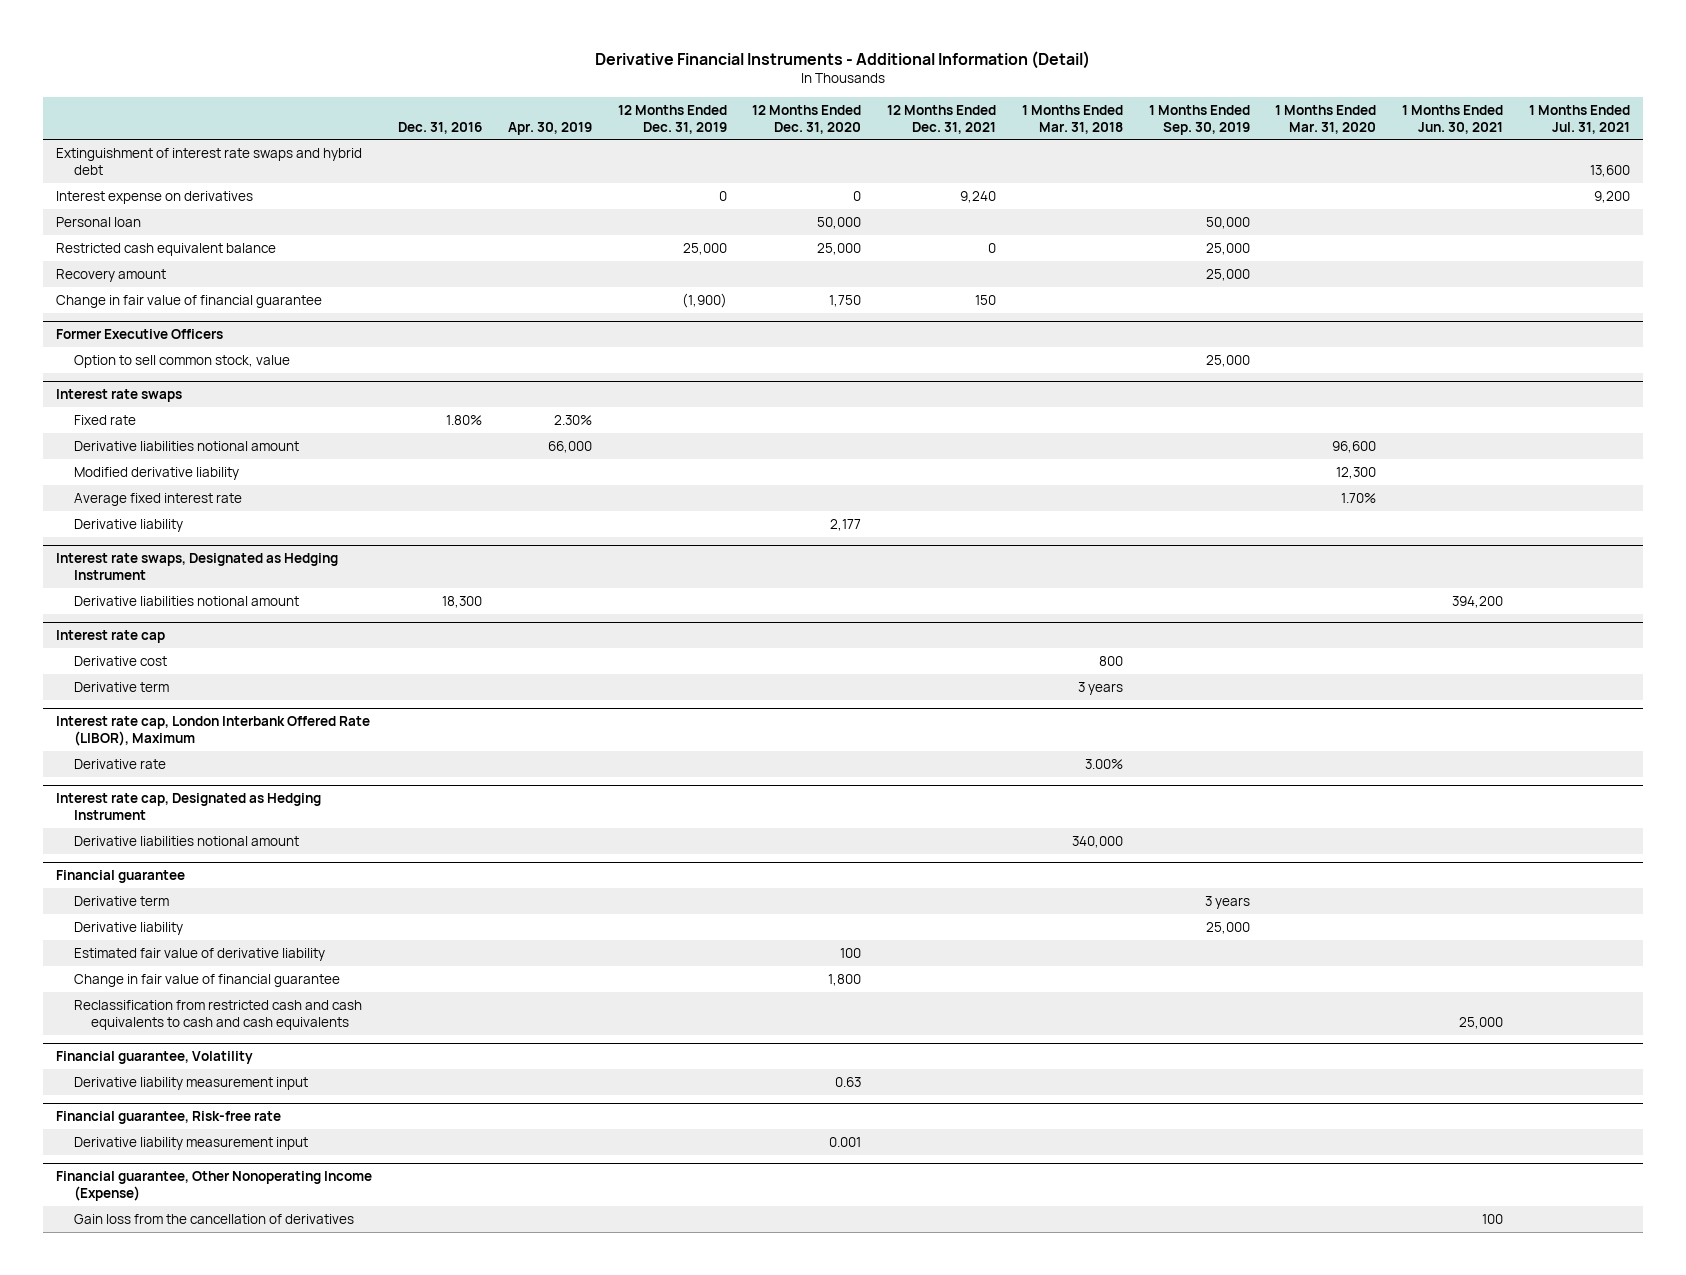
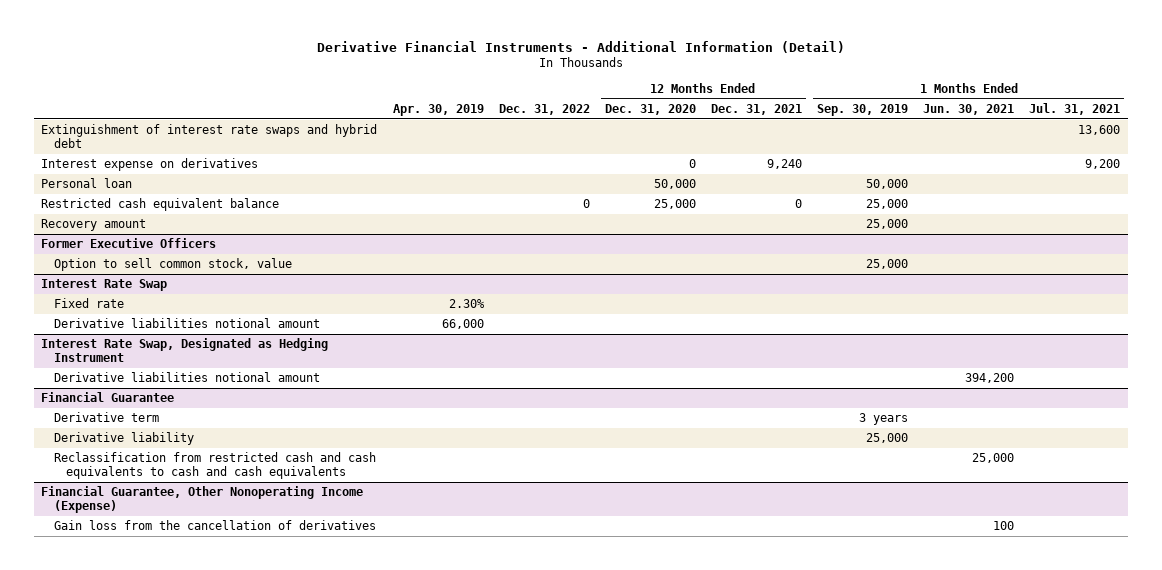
[397,121,482,134] Dec. 31, 2016 -> none
[617,104,727,134] 12 Months Ended Dec. 31, 2019 -> none
[1021,104,1123,134] 1 Months Ended Mar. 31, 2018 -> none
[1275,104,1377,134] 1 Months Ended Mar. 31, 2020 -> none
none -> [498,103,590,115] Dec. 31, 2022
[56,294,323,308] Change in fair value of financial guarantee -> none
[56,389,183,403] Interest rate swaps -> [41,279,168,292] Interest Rate Swap
[73,466,239,480] Modified derivative liability -> none
[73,492,242,506] Average fixed interest rate -> none
[73,518,183,532] Derivative liability -> none
[56,553,339,581] Interest rate swaps, Designated as Hedging Instrument -> [41,338,329,362] Interest Rate Swap, Designated as Hedging Instrument
[56,630,166,644] Interest rate cap -> none
[73,655,167,666] Derivative cost -> none
[73,681,169,692] Derivative term -> none
[56,716,371,747] Interest rate cap, London Interbank Offered Rate (LIBOR), Maximum -> none
[73,758,166,769] Derivative rate -> none
[56,793,322,821] Interest rate cap, Designated as Hedging Instrument -> none
[73,835,299,846] Derivative liabilities notional amount -> none
[56,870,186,884] Financial guarantee -> [41,392,175,403] Financial Guarantee
[73,947,325,961] Estimated fair value of derivative liability -> none
[73,973,340,987] Change in fair value of financial guarantee -> none
[56,1051,254,1065] Financial guarantee, Volatility -> none
[73,1076,308,1090] Derivative liability measurement input -> none
[56,1111,282,1125] Financial guarantee, Risk-free rate -> none
[73,1136,308,1150] Derivative liability measurement input -> none
[56,1171,373,1202] Financial guarantee, Other Nonoperating Income (Expense) -> [41,486,364,513] Financial Guarantee, Other Nonoperating Income (Expense)

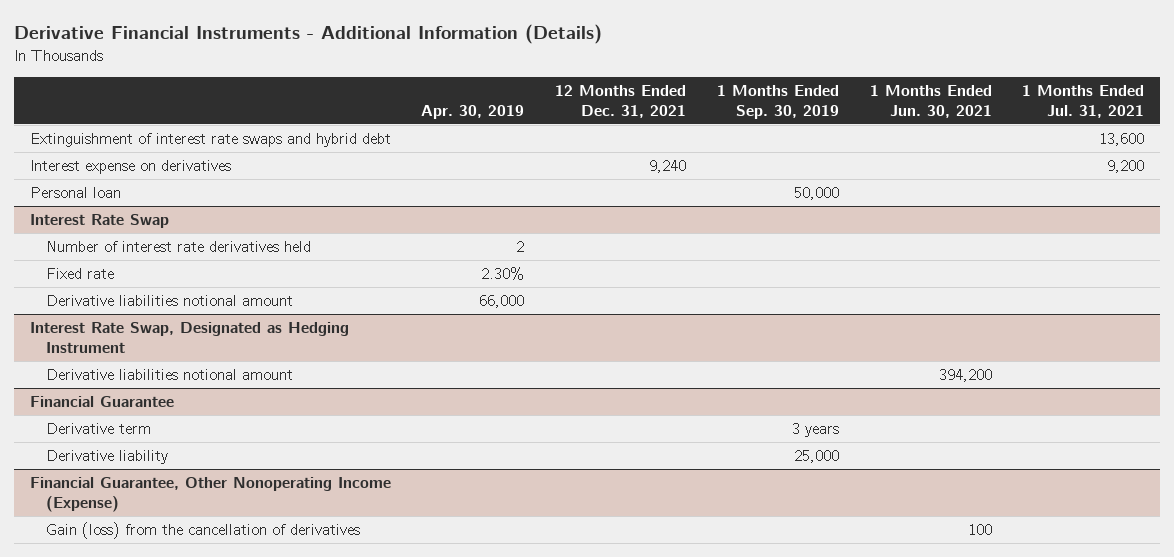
[316,40,845,53] Derivative Financial Instruments - Additional Information (Detail) -> [14,24,603,45] Derivative Financial Instruments - Additional Information (Details)
[498,103,590,115] Dec. 31, 2022 -> none
[604,103,696,115] Dec. 31, 2020 -> none
[41,198,280,212] Restricted cash equivalent balance -> none
[41,219,147,232] Recovery amount -> none
[41,238,217,249] Former Executive Officers -> none
[53,258,292,272] Option to sell common stock, value -> none
none -> [46,241,312,253] Number of interest rate derivatives held
[53,452,376,479] Reclassification from restricted cash and cash equivalents to cash and cash equivalents -> none
[53,520,376,531] Gain loss from the cancellation of derivatives -> [46,522,361,540] Gain (loss) from the cancellation of derivatives

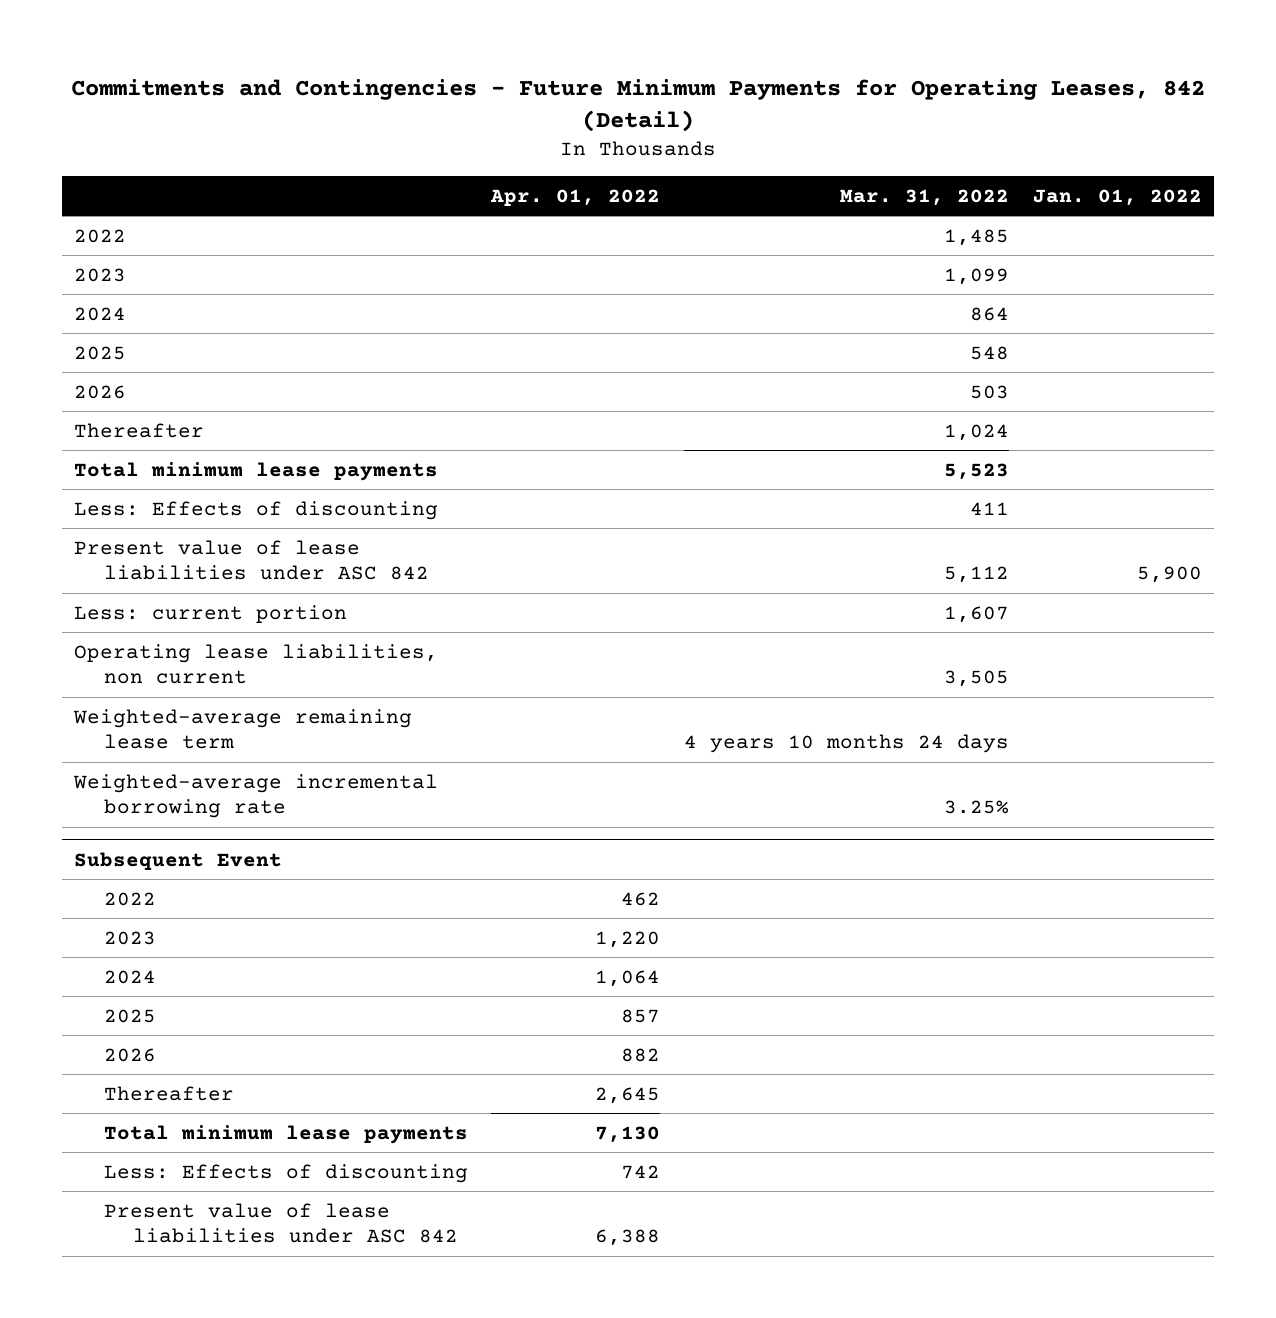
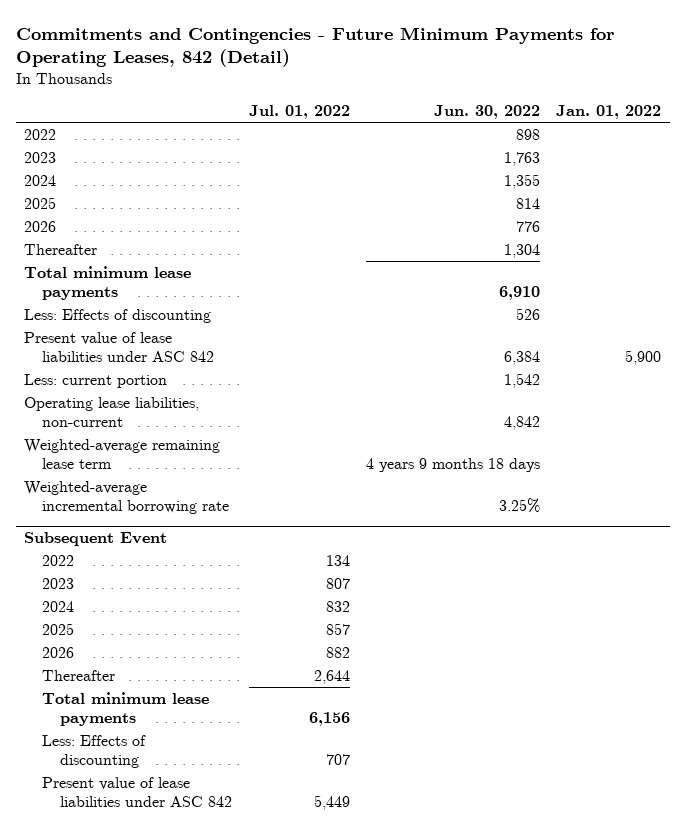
[490,188,661,206] Apr. 01, 2022 -> none
[840,188,1010,206] Mar. 31, 2022 -> none
none -> [248,105,350,120] Jul. 01, 2022
none -> [433,105,540,120] Jun. 30, 2022
[74,643,439,685] Operating lease liabilities, non current -> [24,396,200,427] Operating lease liabilities, non-current

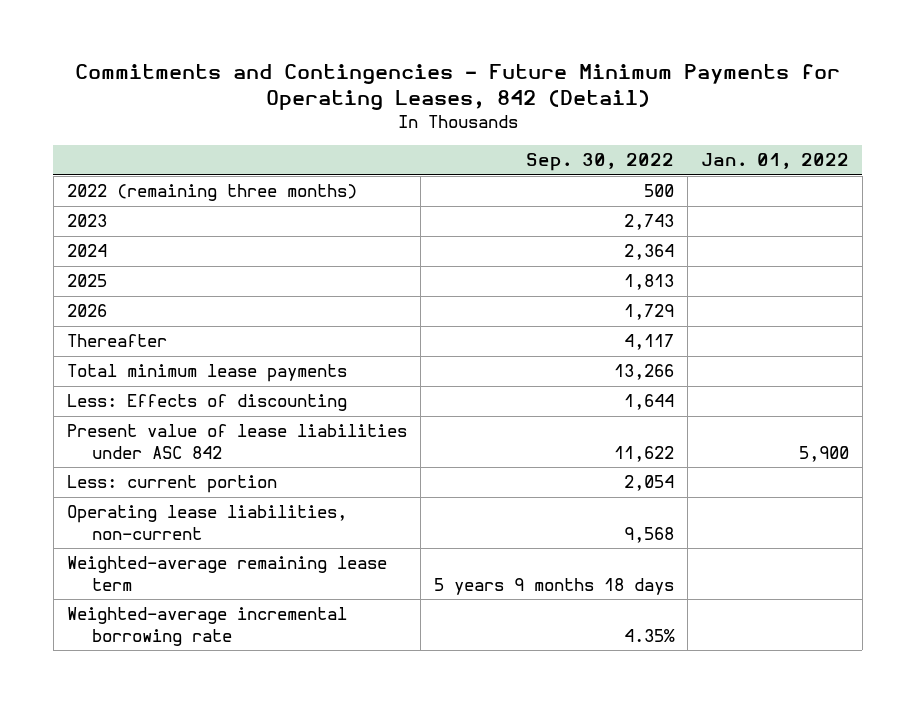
[248,105,350,120] Jul. 01, 2022 -> none
[433,105,540,120] Jun. 30, 2022 -> none
none -> [525,153,674,172] Sep. 30, 2022
[24,128,57,140] 2022 -> [66,184,357,202] 2022 (remaining three months)
[24,532,168,547] Subsequent Event -> none
[42,554,75,566] 2022 -> none
[42,577,75,589] 2023 -> none
[42,600,75,612] 2024 -> none
[42,622,75,635] 2025 -> none
[42,646,75,658] 2026 -> none
[42,669,116,681] Thereafter -> none
[42,691,210,726] Total minimum lease payments -> none
[42,734,147,768] Less: Effects of discounting -> none
[42,776,233,807] Present value of lease liabilities under ASC 842 -> none

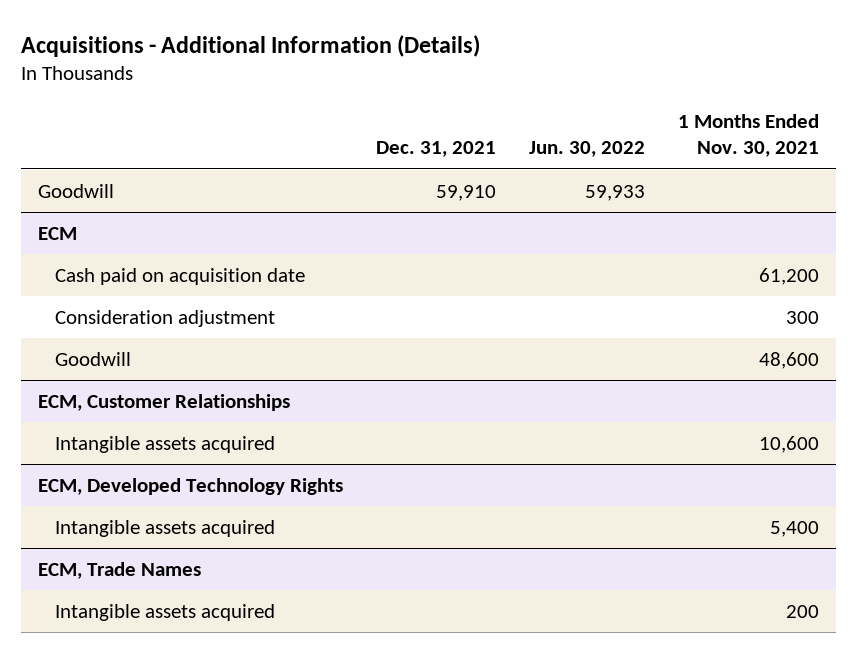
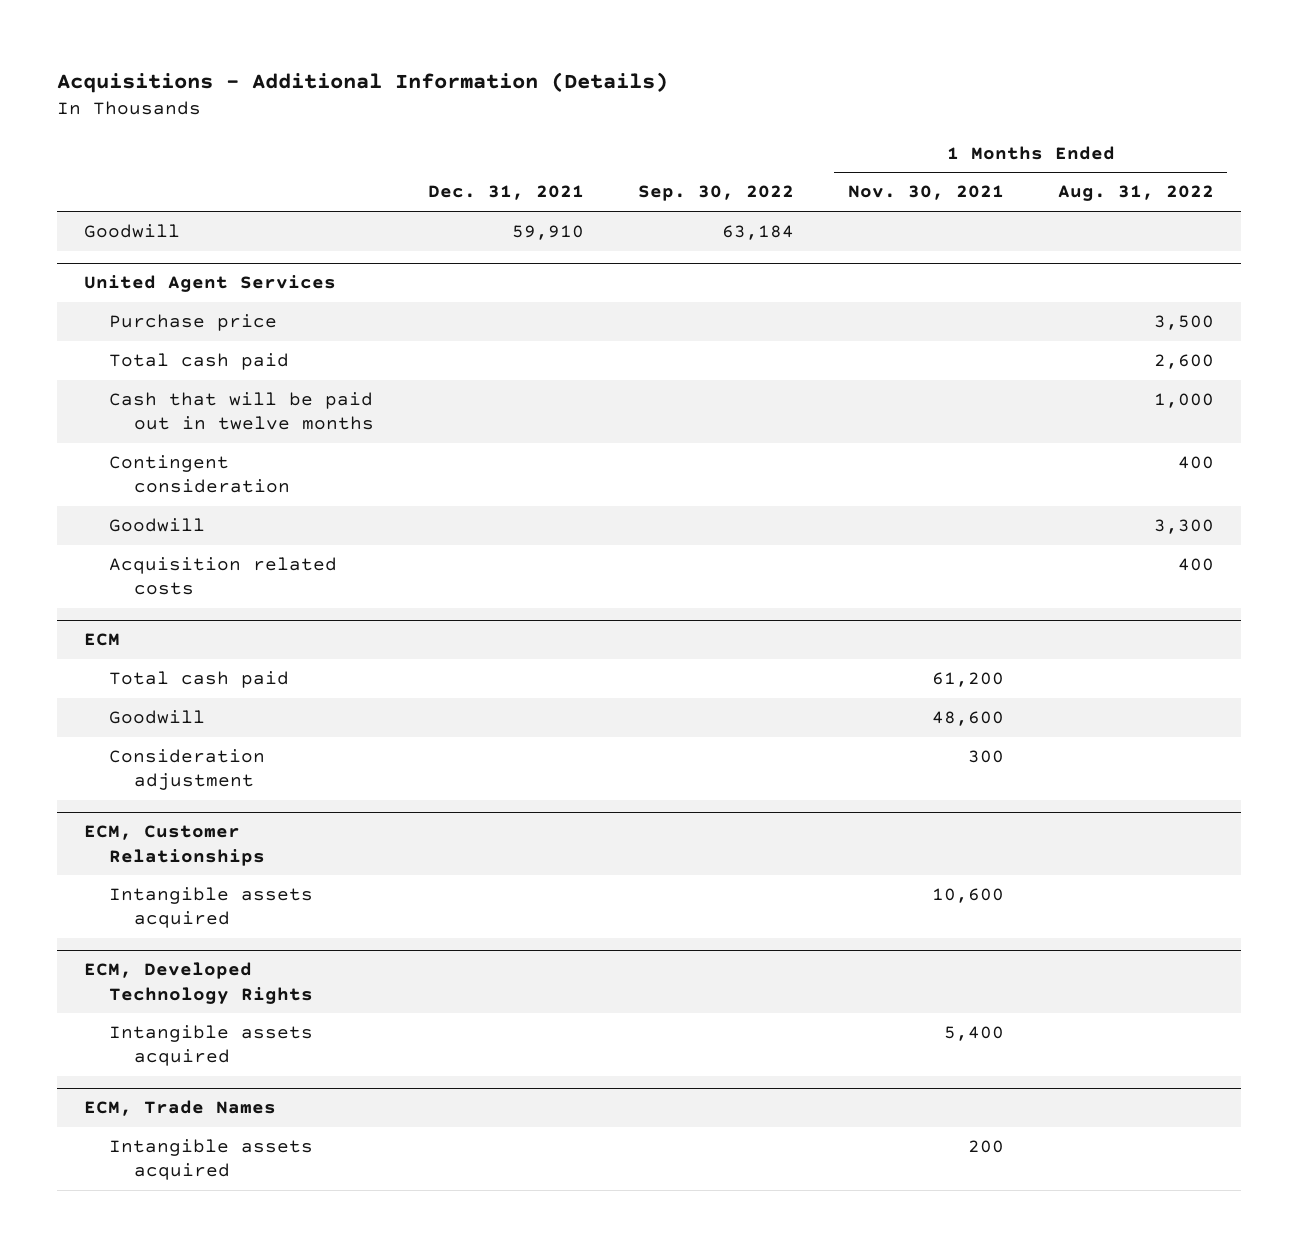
[528,141,645,158] Jun. 30, 2022 -> none
none -> [637,185,794,202] Sep. 30, 2022
none -> [1057,185,1214,202] Aug. 31, 2022
none -> [84,275,337,293] United Agent Services
none -> [109,314,278,332] Purchase price
none -> [109,353,290,371] Total cash paid
none -> [109,392,374,431] Cash that will be paid out in twelve months
none -> [109,455,290,494] Contingent consideration
none -> [109,518,206,533] Goodwill
none -> [109,557,338,596] Acquisition related costs
[55,267,306,285] Cash paid on acquisition date -> [109,671,290,689] Total cash paid
[55,309,276,327] Consideration adjustment -> [109,749,266,791] Consideration adjustment

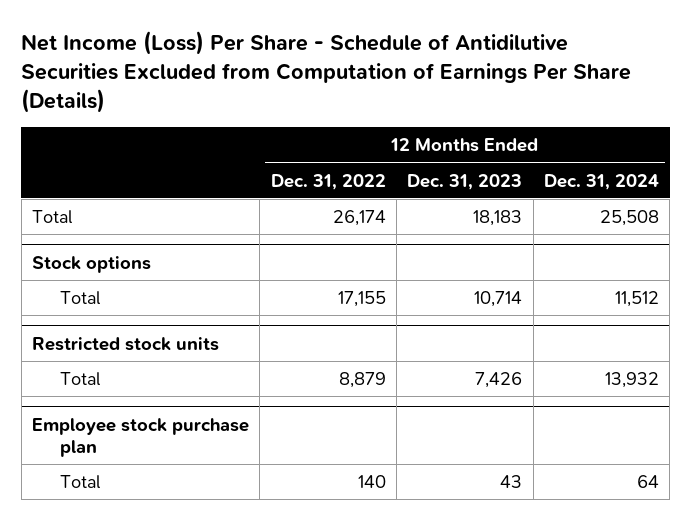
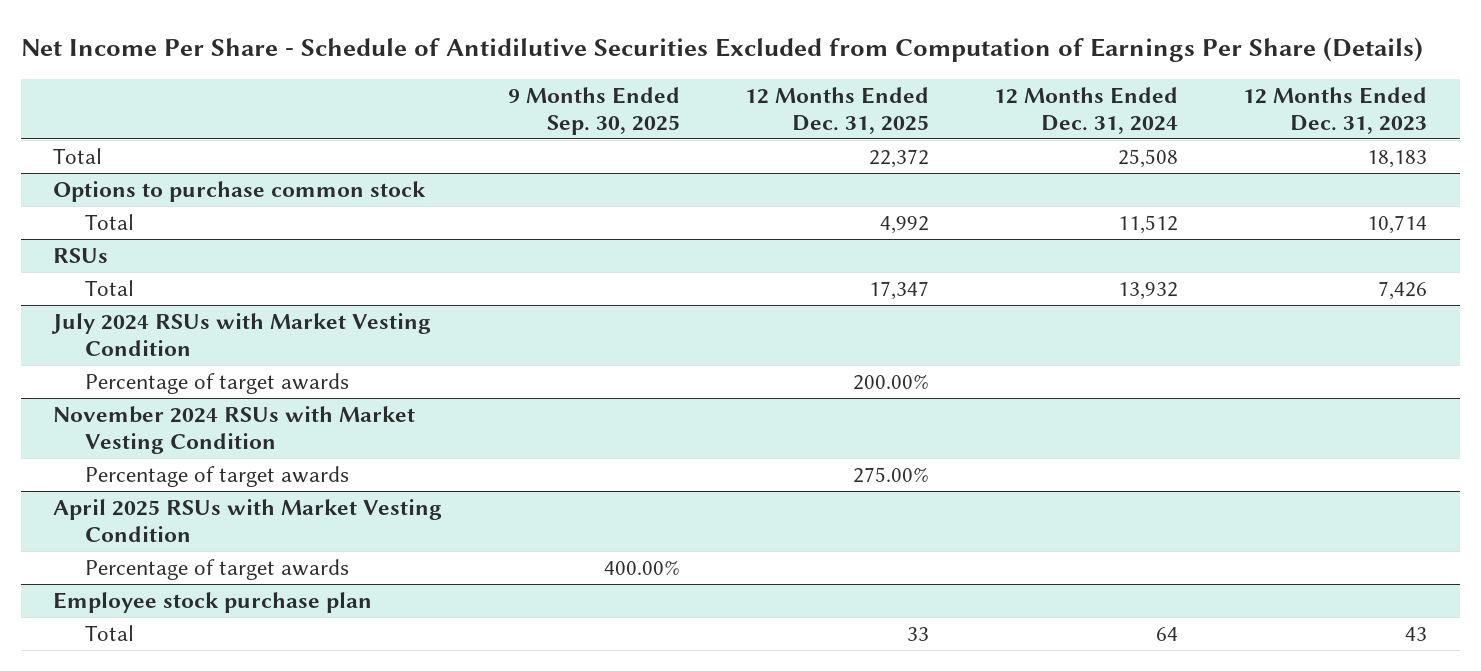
[21,31,632,114] Net Income (Loss) Per Share - Schedule of Antidilutive Securities Excluded from Computation of Earnings Per Share (Details) -> [20,37,1423,63] Net Income Per Share - Schedule of Antidilutive Securities Excluded from Computation of Earnings Per Share (Details)
[270,173,386,190] Dec. 31, 2022 -> none
none -> [507,87,680,135] 9 Months Ended Sep. 30, 2025
none -> [744,87,929,134] 12 Months Ended Dec. 31, 2025
[31,255,151,273] Stock options -> [53,181,427,203] Options to purchase common stock
[31,336,219,351] Restricted stock units -> [53,248,109,264] RSUs
none -> [51,313,432,356] July 2024 RSUs with Market Vesting Condition
none -> [85,373,350,395] Percentage of target awards
none -> [53,406,416,454] November 2024 RSUs with Market Vesting Condition
none -> [85,466,350,488] Percentage of target awards
none -> [53,499,443,542] April 2025 RSUs with Market Vesting Condition
none -> [85,559,350,581] Percentage of target awards

